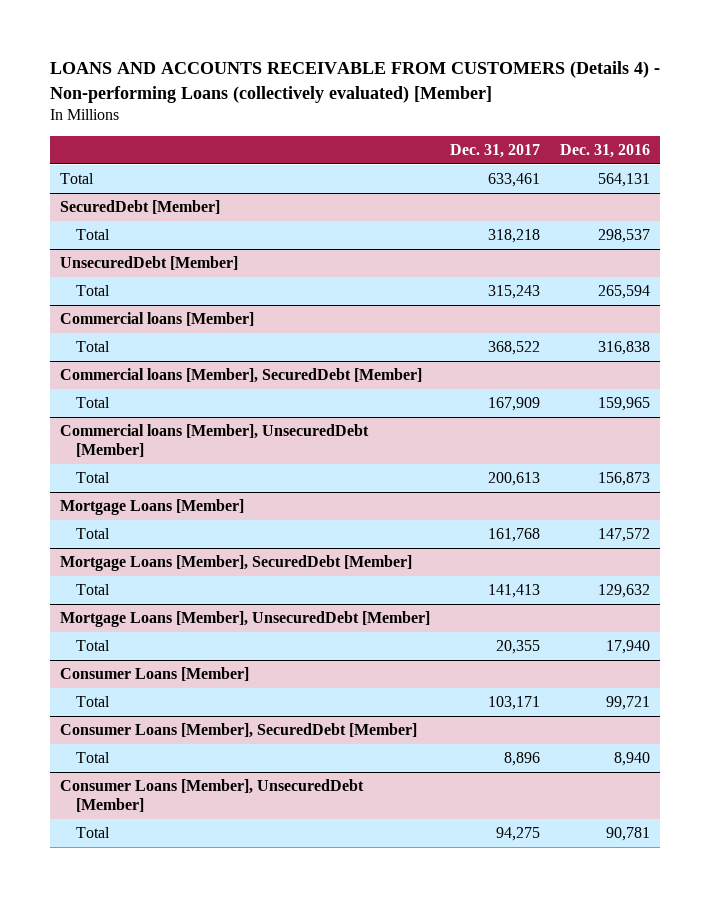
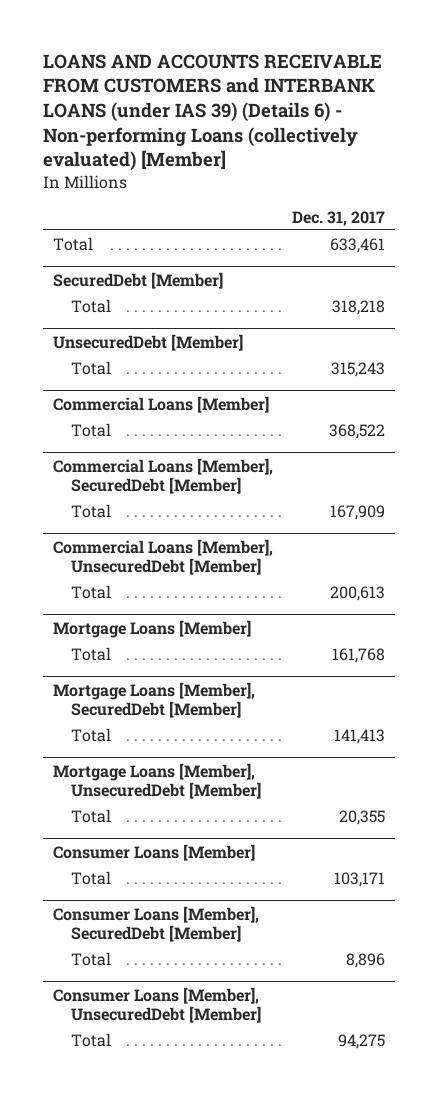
[49,61,660,103] LOANS AND ACCOUNTS RECEIVABLE FROM CUSTOMERS (Details 4) - Non-performing Loans (collectively evaluated) [Member] -> [42,53,382,172] LOANS AND ACCOUNTS RECEIVABLE FROM CUSTOMERS and INTERBANK LOANS (under IAS 39) (Details 6) - Non-performing Loans (collectively evaluated) [Member]
[560,143,651,158] Dec. 31, 2016 -> none
[59,311,254,326] Commercial loans [Member] -> [52,395,269,413] Commercial Loans [Member]
[59,367,422,383] Commercial loans [Member], SecuredDebt [Member] -> [52,457,273,495] Commercial Loans [Member], SecuredDebt [Member]
[59,423,369,457] Commercial loans [Member], UnsecuredDebt [Member] -> [52,538,273,576] Commercial Loans [Member], UnsecuredDebt [Member]

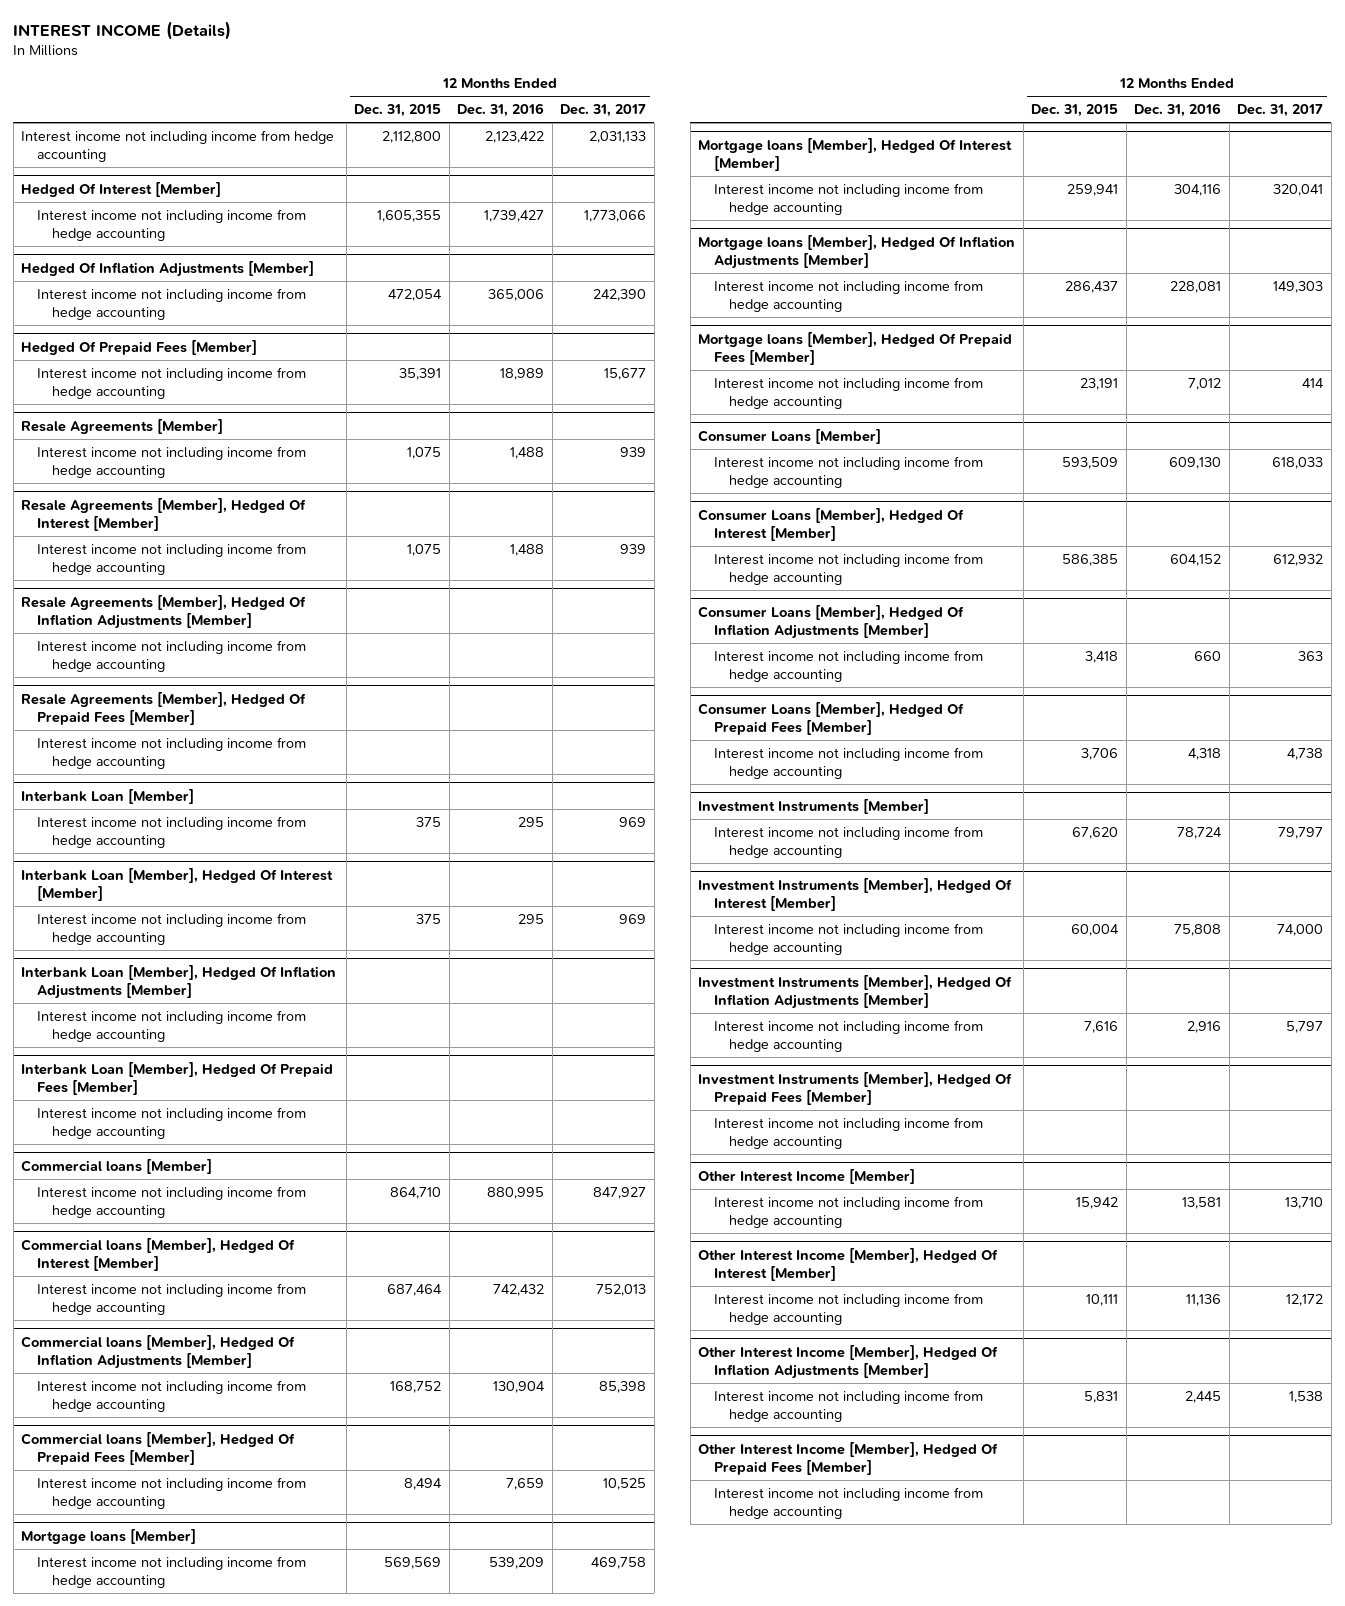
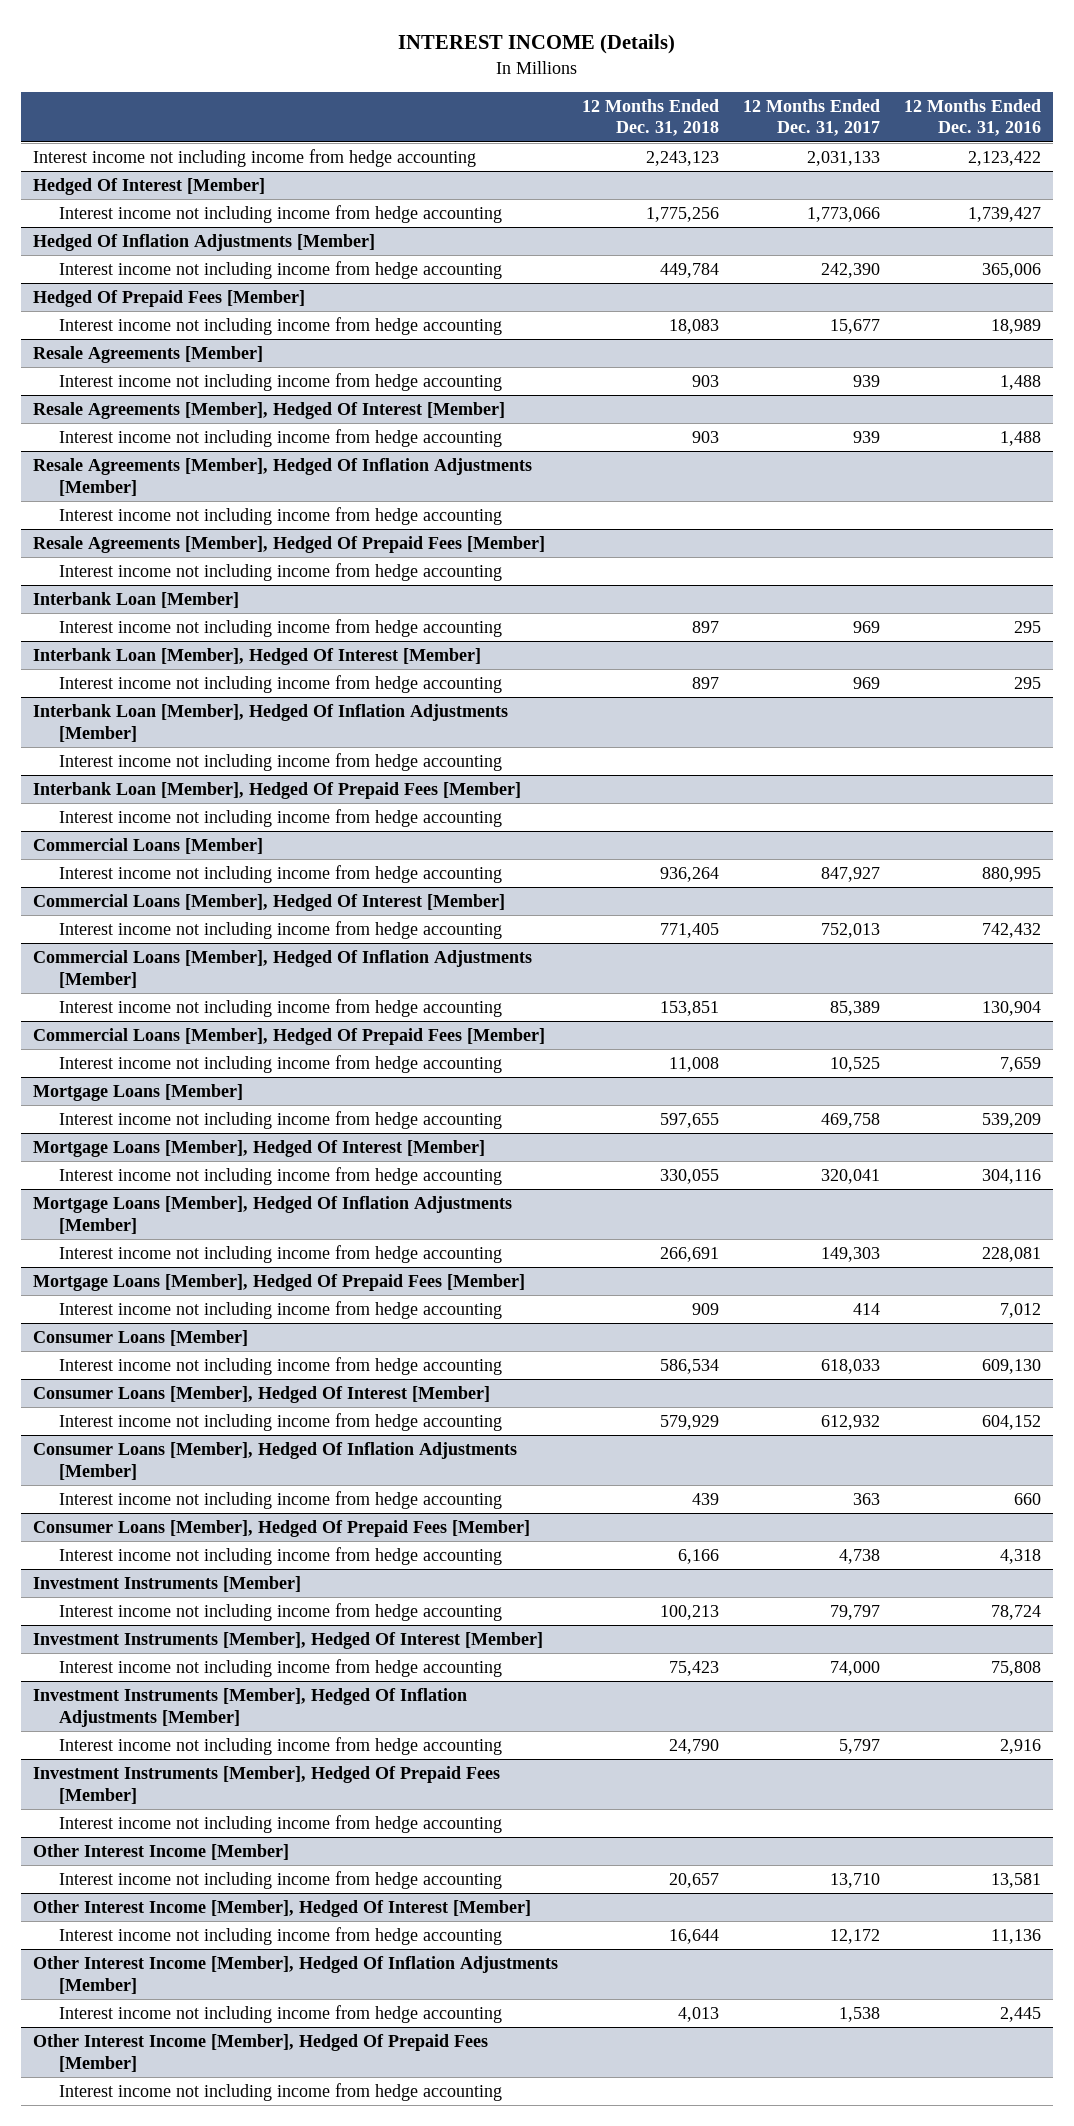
[354,104,442,118] Dec. 31, 2015 -> none
none -> [582,98,720,137] 12 Months Ended Dec. 31, 2018
[21,1158,213,1174] Commercial loans [Member] -> [33,837,264,854] Commercial Loans [Member]
[21,1237,296,1271] Commercial loans [Member], Hedged Of Interest [Member] -> [33,893,506,911] Commercial Loans [Member], Hedged Of Interest [Member]
[21,1334,296,1369] Commercial loans [Member], Hedged Of Inflation Adjustments [Member] -> [33,949,533,988] Commercial Loans [Member], Hedged Of Inflation Adjustments [Member]
[599,1381,647,1394] 85,398 -> [830,1000,881,1016] 85,389
[21,1431,296,1465] Commercial loans [Member], Hedged Of Prepaid Fees [Member] -> [33,1027,546,1045] Commercial Loans [Member], Hedged Of Prepaid Fees [Member]
[21,1528,197,1544] Mortgage loans [Member] -> [33,1083,244,1101] Mortgage Loans [Member]
[698,137,1013,171] Mortgage loans [Member], Hedged Of Interest [Member] -> [33,1139,486,1157] Mortgage Loans [Member], Hedged Of Interest [Member]
[698,234,1016,269] Mortgage loans [Member], Hedged Of Inflation Adjustments [Member] -> [33,1195,513,1234] Mortgage Loans [Member], Hedged Of Inflation Adjustments [Member]
[698,331,1013,365] Mortgage loans [Member], Hedged Of Prepaid Fees [Member] -> [33,1273,526,1291] Mortgage Loans [Member], Hedged Of Prepaid Fees [Member]

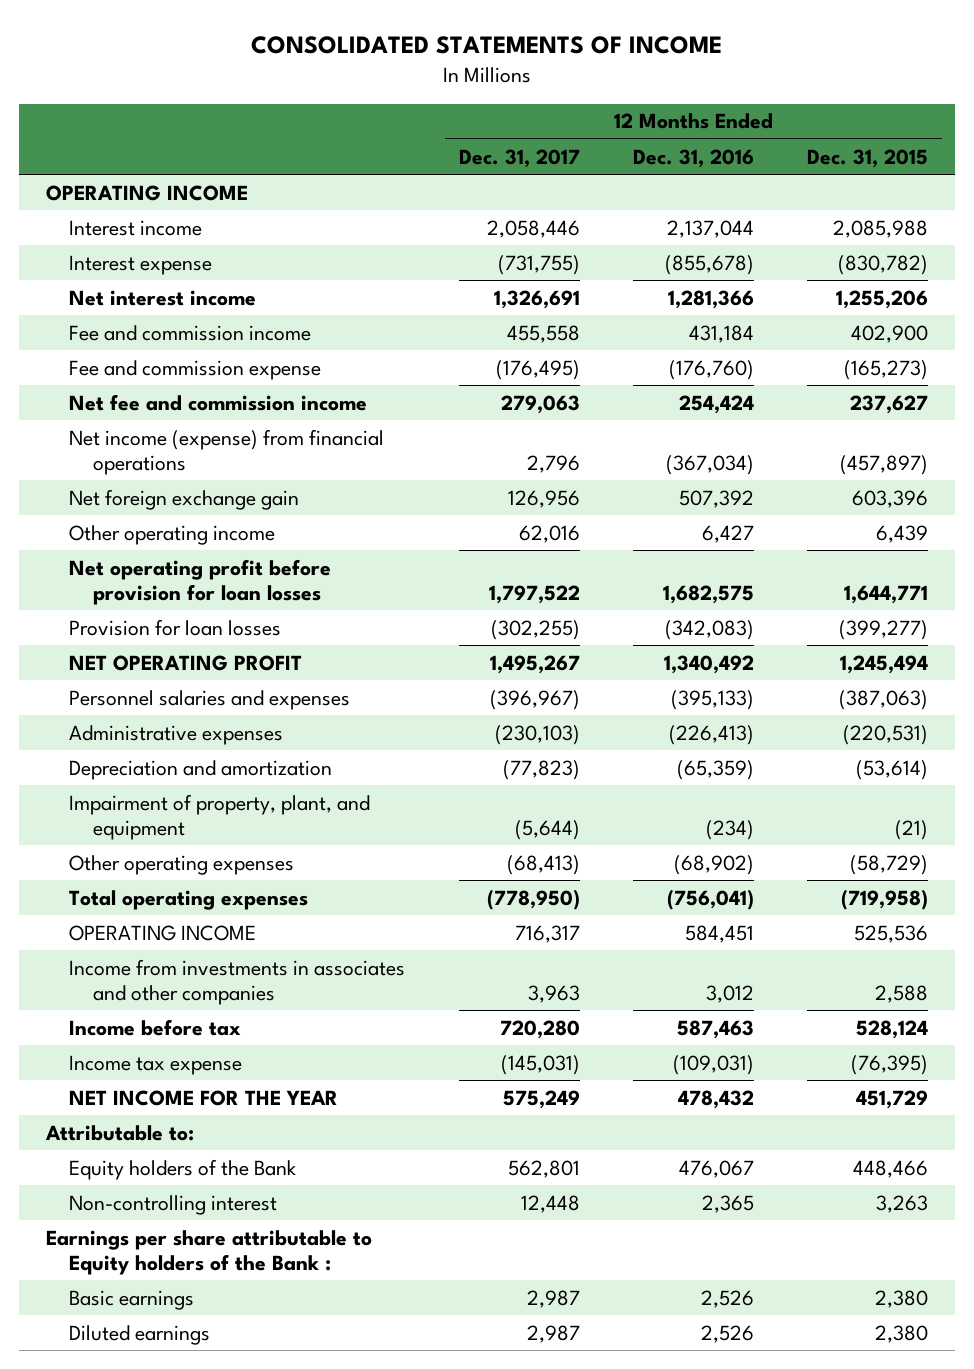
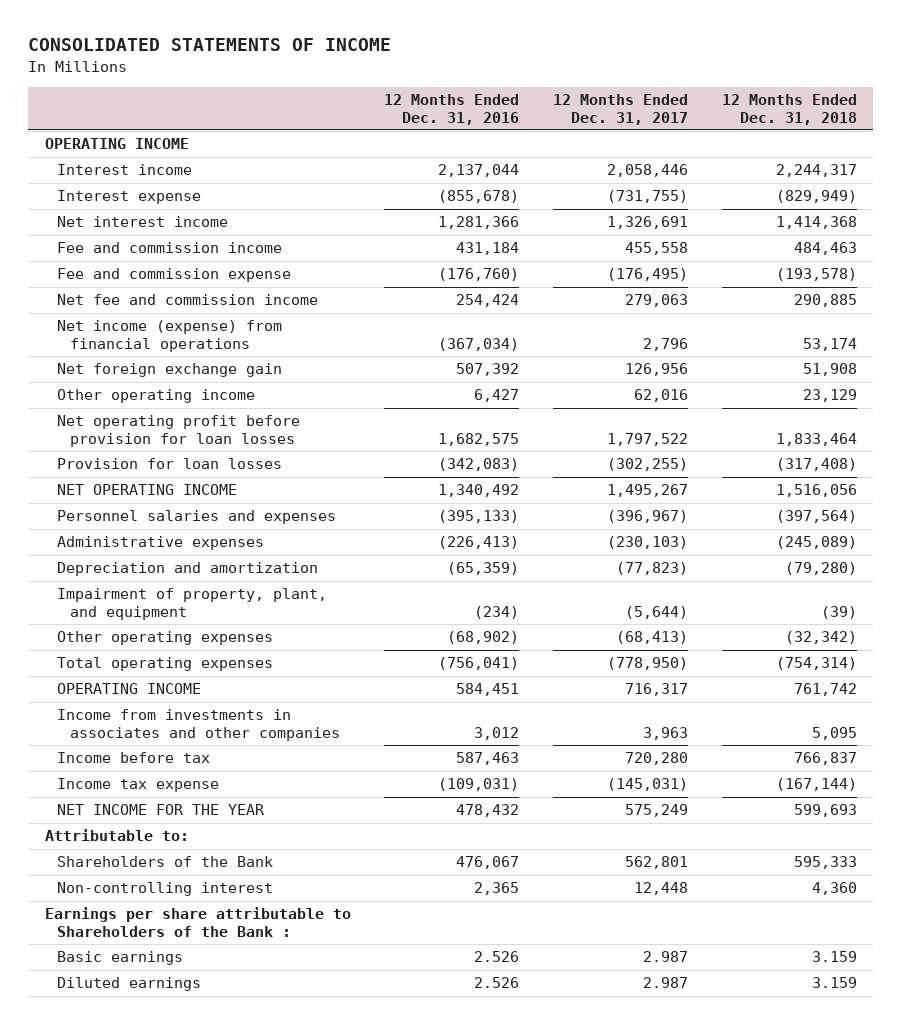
[807,148,929,168] Dec. 31, 2015 -> none
none -> [721,93,857,125] 12 Months Ended Dec. 31, 2018
[69,654,303,671] NET OPERATING PROFIT -> [57,484,238,496] NET OPERATING INCOME
[69,1158,297,1180] Equity holders of the Bank -> [57,856,274,868] Shareholders of the Bank
[45,1229,372,1275] Earnings per share attributable to Equity holders of the Bank : -> [44,907,351,938] Earnings per share attributable to Shareholders of the Bank :
[526,1289,580,1308] 2,987 -> [642,951,688,963] 2.987
[701,1289,755,1308] 2,526 -> [474,951,520,963] 2.526
[526,1324,580,1343] 2,987 -> [642,977,688,989] 2.987
[701,1324,755,1343] 2,526 -> [474,977,520,989] 2.526

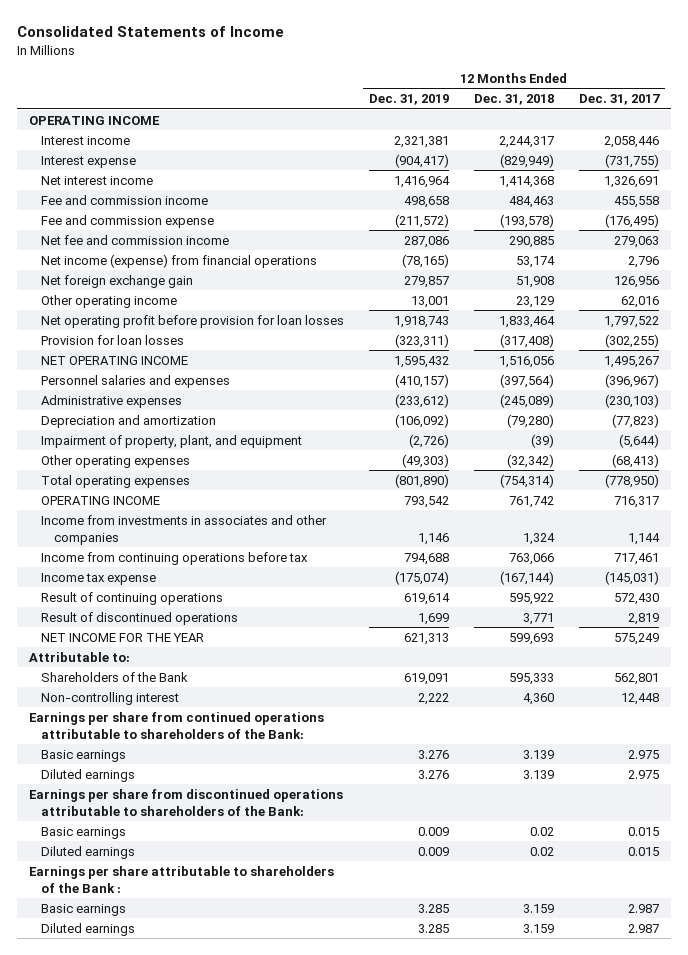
[27,38,391,52] CONSOLIDATED STATEMENTS OF INCOME -> [16,26,284,38] Consolidated Statements of Income
[384,93,520,125] 12 Months Ended Dec. 31, 2016 -> none
none -> [369,94,450,106] Dec. 31, 2019
[642,727,688,741] 3,963 -> [627,532,660,545] 1,144
[811,727,857,741] 5,095 -> [522,532,555,545] 1,324
[57,752,211,764] Income before tax -> [41,551,309,565] Income from continuing operations before tax
[624,752,688,766] 720,280 -> [613,552,659,565] 717,461
[793,752,857,766] 766,837 -> [508,552,554,565] 763,066
none -> [41,591,224,605] Result of continuing operations
none -> [41,611,239,625] Result of discontinued operations
none -> [29,711,325,739] Earnings per share from continued operations attributable to shareholders of the Bank:
none -> [41,749,127,762] Basic earnings
none -> [41,768,136,782] Diluted earnings
none -> [29,788,344,816] Earnings per share from discontinued operations attributable to shareholders of the Bank:
none -> [41,826,127,839] Basic earnings
none -> [41,845,136,859] Diluted earnings
[44,907,351,938] Earnings per share attributable to Shareholders of the Bank : -> [29,865,335,893] Earnings per share attributable to shareholders of the Bank :

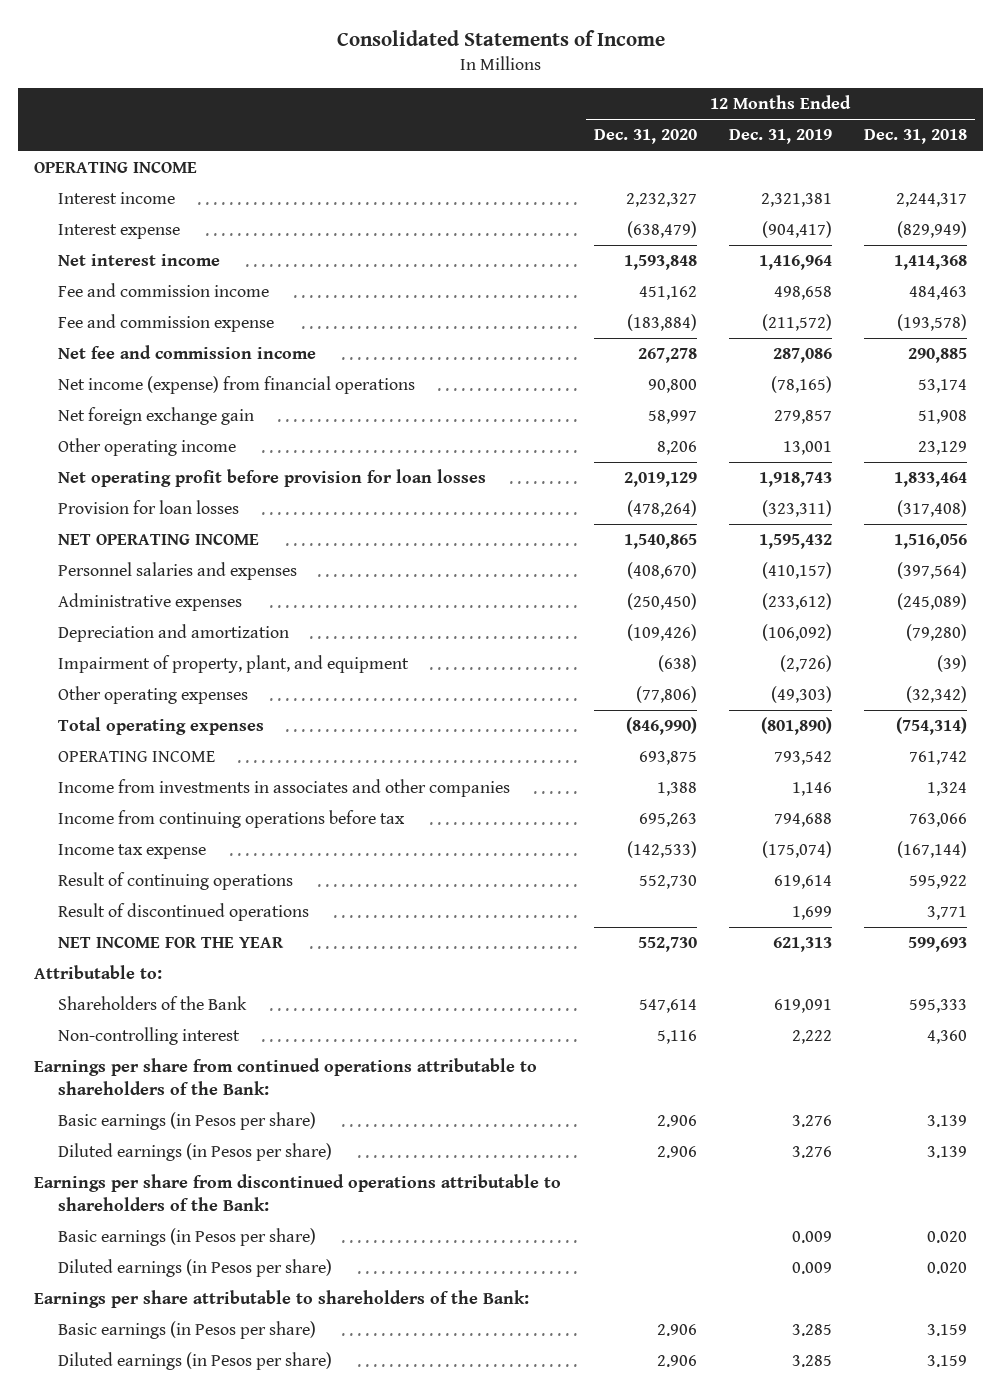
[578,94,660,106] Dec. 31, 2017 -> none
none -> [593,129,697,145] Dec. 31, 2020
[41,749,127,762] Basic earnings -> [57,1112,316,1131] Basic earnings (in Pesos per share)
[41,768,136,782] Diluted earnings -> [57,1143,332,1162] Diluted earnings (in Pesos per share)
[41,826,127,839] Basic earnings -> [57,1228,316,1247] Basic earnings (in Pesos per share)
[529,826,554,836] 0.02 -> [926,1231,967,1244] 0.020
[41,845,136,859] Diluted earnings -> [57,1259,332,1278] Diluted earnings (in Pesos per share)
[529,846,554,856] 0.02 -> [926,1262,967,1275] 0.020
[29,865,335,893] Earnings per share attributable to shareholders of the Bank : -> [34,1290,530,1309] Earnings per share attributable to shareholders of the Bank:
[41,903,127,916] Basic earnings -> [57,1321,316,1340] Basic earnings (in Pesos per share)
[41,922,136,936] Diluted earnings -> [57,1352,332,1371] Diluted earnings (in Pesos per share)

